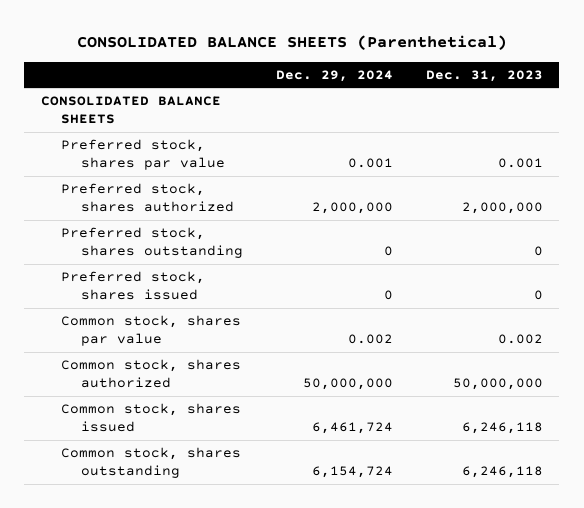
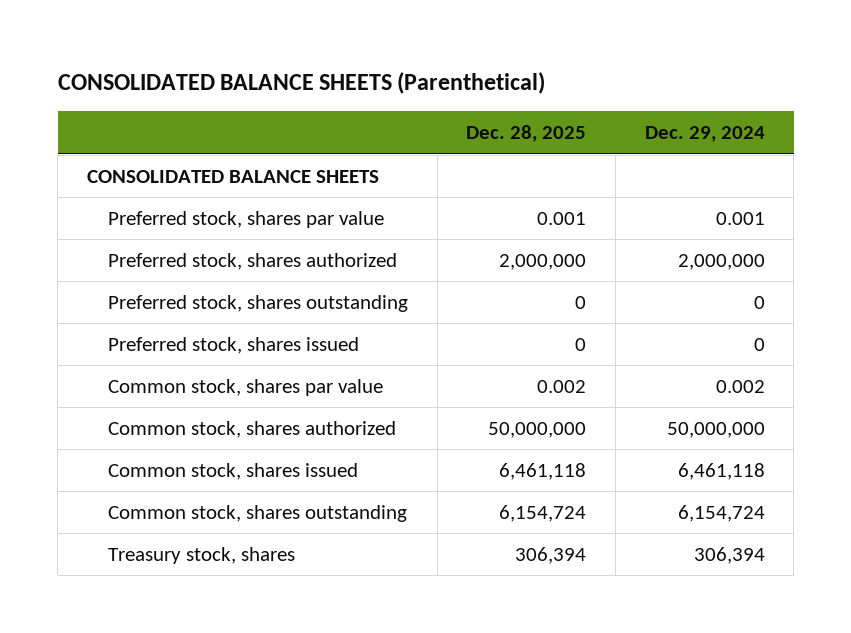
[425,69,543,82] Dec. 31, 2023 -> none
none -> [466,125,587,143] Dec. 28, 2025
[311,422,393,435] 6,461,724 -> [677,462,765,480] 6,461,118
none -> [107,546,295,564] Treasury stock, shares

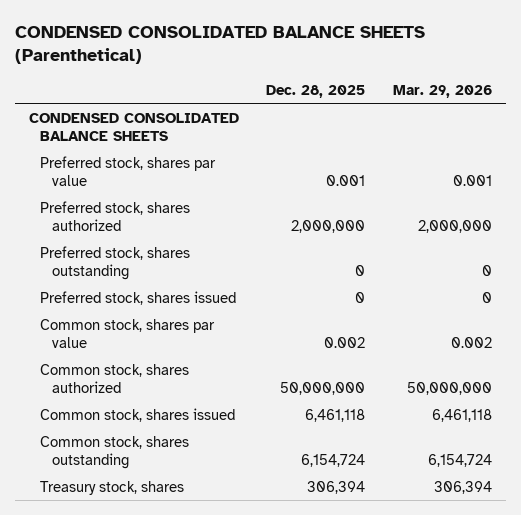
[57,72,545,95] CONSOLIDATED BALANCE SHEETS (Parenthetical) -> [14,26,425,65] CONDENSED CONSOLIDATED BALANCE SHEETS (Parenthetical)
[644,126,765,143] Dec. 29, 2024 -> none
none -> [393,84,493,98] Mar. 29, 2026
[86,169,379,183] CONSOLIDATED BALANCE SHEETS -> [28,112,239,141] CONDENSED CONSOLIDATED BALANCE SHEETS

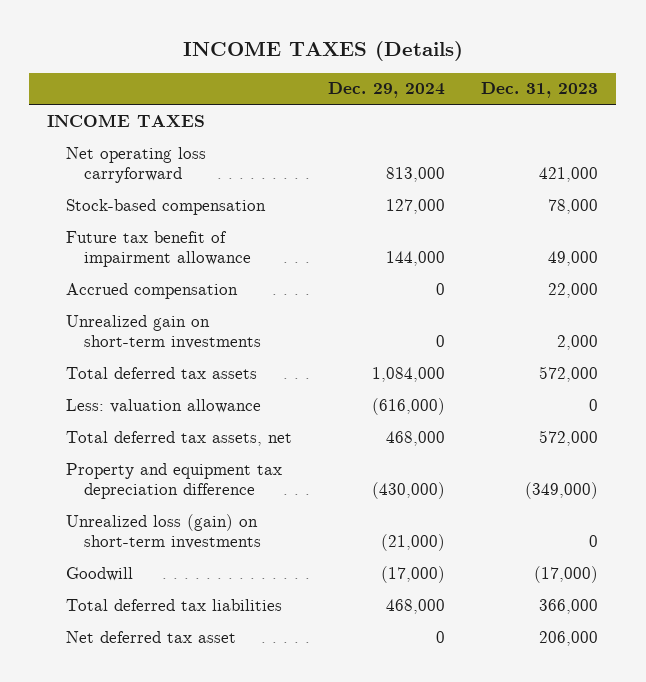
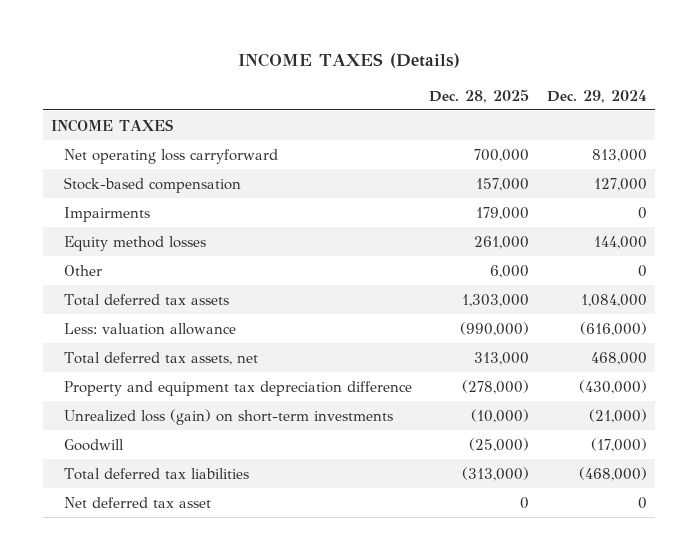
[481,82,599,99] Dec. 31, 2023 -> none
none -> [429,88,530,103] Dec. 28, 2025
[65,282,238,299] Accrued compensation -> none
[65,314,262,350] Unrealized gain on short-term investments -> none
none -> [63,206,150,222] Impairments
[65,230,252,268] Future tax benefit of impairment allowance -> [63,235,206,251] Equity method losses
none -> [63,264,102,276] Other
[386,598,446,614] 468,000 -> [578,466,647,481] (468,000)

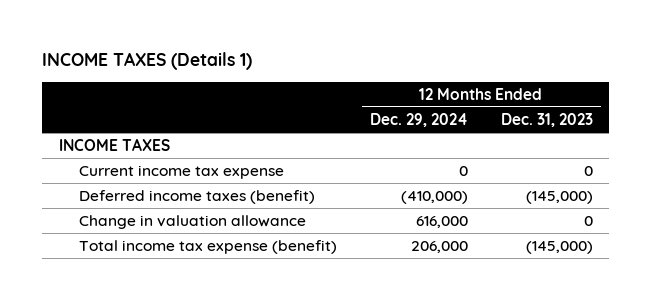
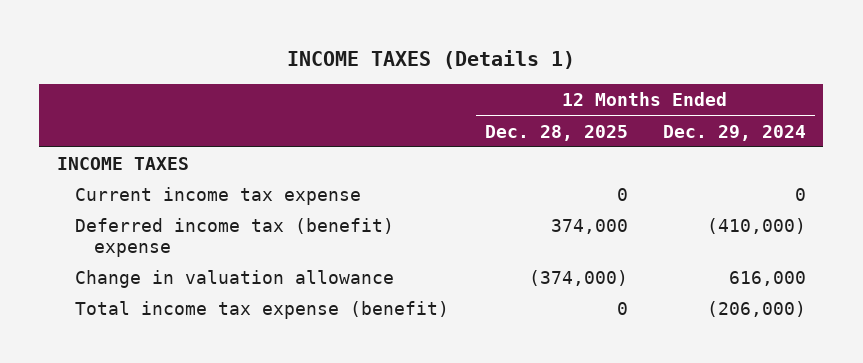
[500,112,593,127] Dec. 31, 2023 -> none
none -> [484,124,628,141] Dec. 28, 2025
[78,190,315,205] Deferred income taxes (benefit) -> [75,218,395,257] Deferred income tax (benefit) expense
[410,241,468,254] 206,000 -> [706,301,806,318] (206,000)

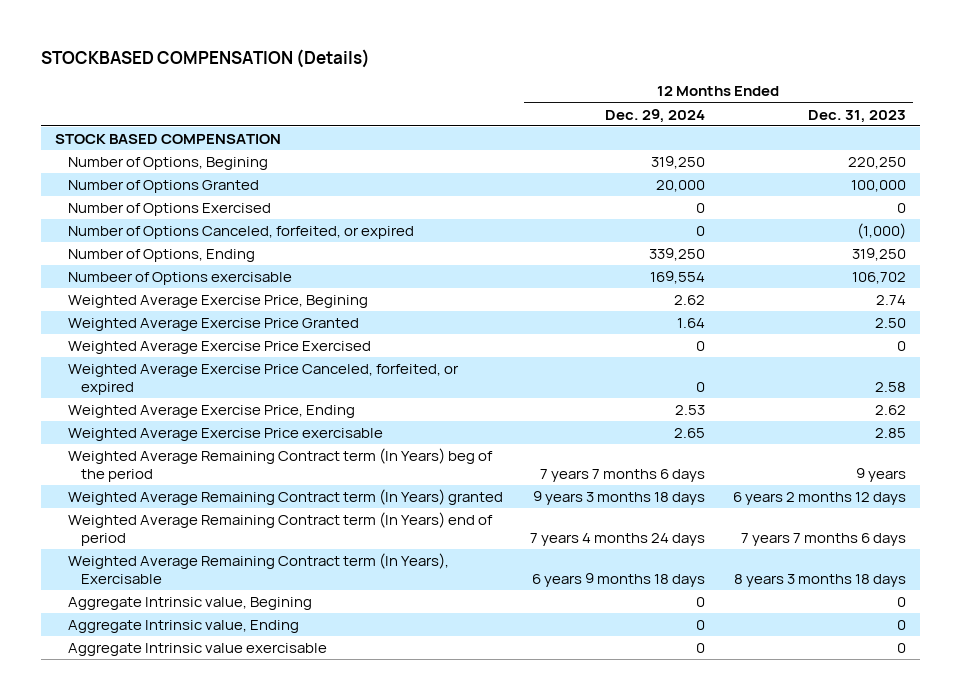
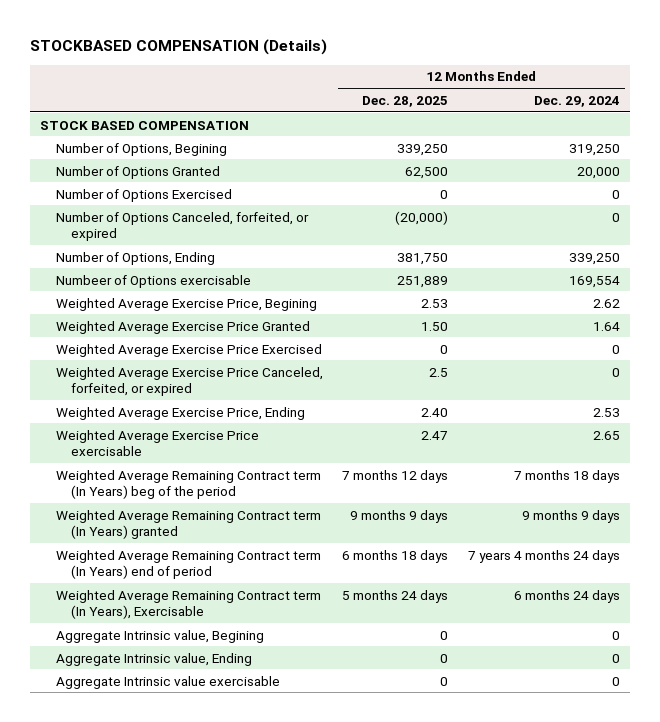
[807,109,906,123] Dec. 31, 2023 -> none
none -> [362,95,449,107] Dec. 28, 2025
[540,469,706,483] 7 years 7 months 6 days -> [514,469,621,483] 7 months 18 days
[533,491,706,506] 9 years 3 months 18 days -> [522,509,621,523] 9 months 9 days
[532,573,706,588] 6 years 9 months 18 days -> [514,589,621,603] 6 months 24 days

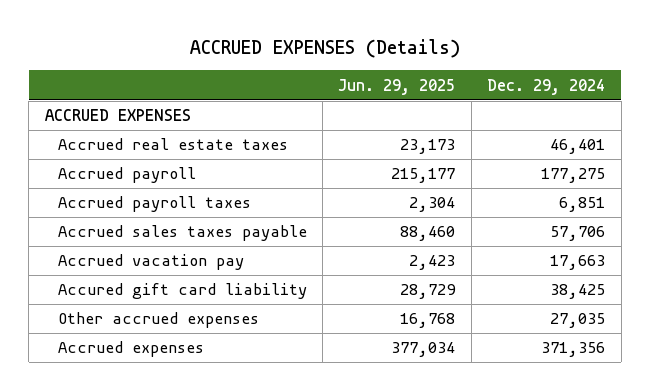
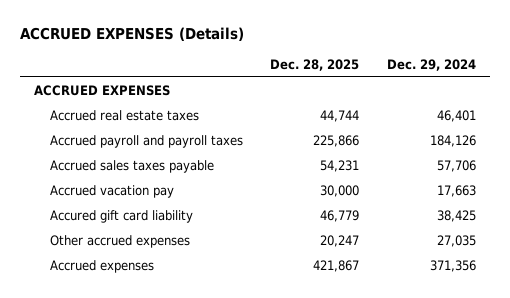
[338,78,456,95] Jun. 29, 2025 -> none
none -> [270,58,360,71] Dec. 28, 2025
[57,167,196,184] Accrued payroll -> none
[57,196,251,213] Accrued payroll taxes -> [49,135,243,149] Accrued payroll and payroll taxes
[559,197,606,213] 6,851 -> [430,135,477,148] 184,126

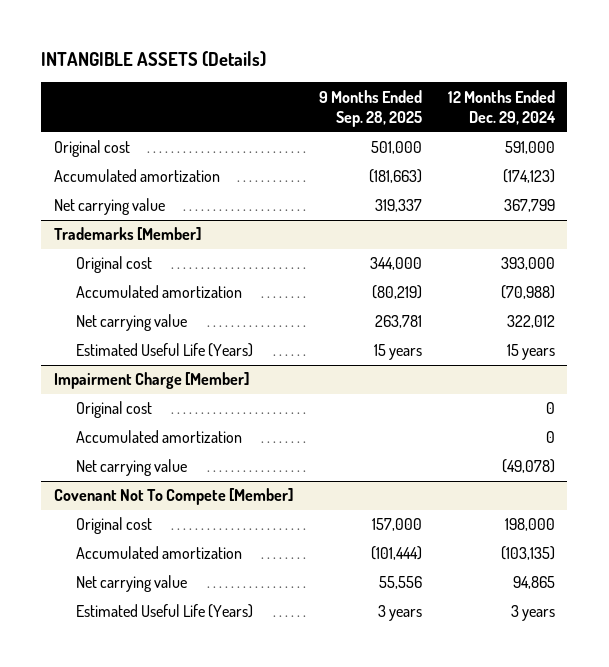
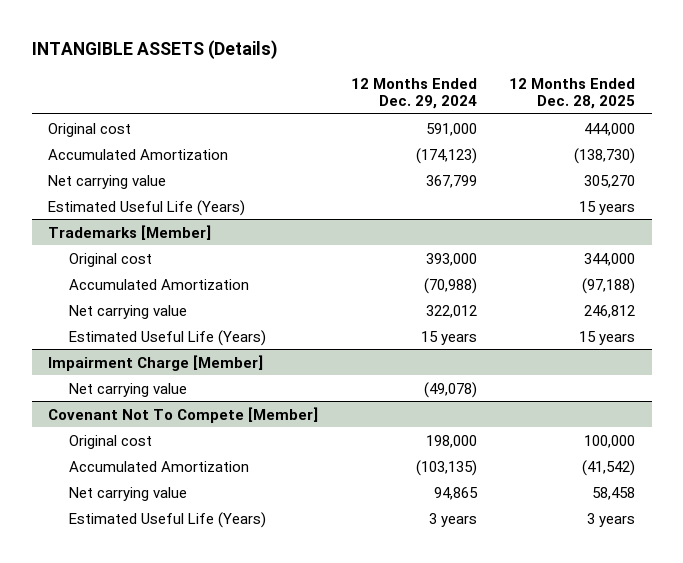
[318,89,422,128] 9 Months Ended Sep. 28, 2025 -> none
none -> [509,77,636,110] 12 Months Ended Dec. 28, 2025
[54,169,221,183] Accumulated amortization -> [47,148,228,160] Accumulated Amortization
none -> [47,199,245,216] Estimated Useful Life (Years)
[75,285,242,299] Accumulated amortization -> [69,278,250,290] Accumulated Amortization
[75,401,152,419] Original cost -> none
[75,430,242,444] Accumulated amortization -> none
[75,546,242,560] Accumulated amortization -> [69,460,250,472] Accumulated Amortization

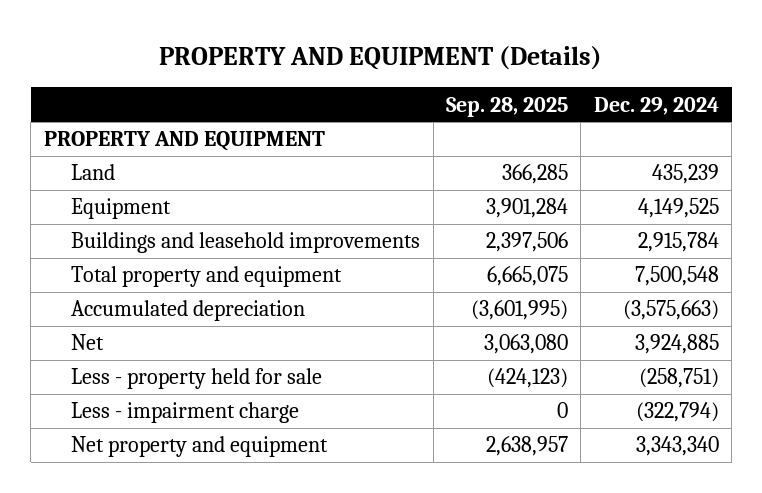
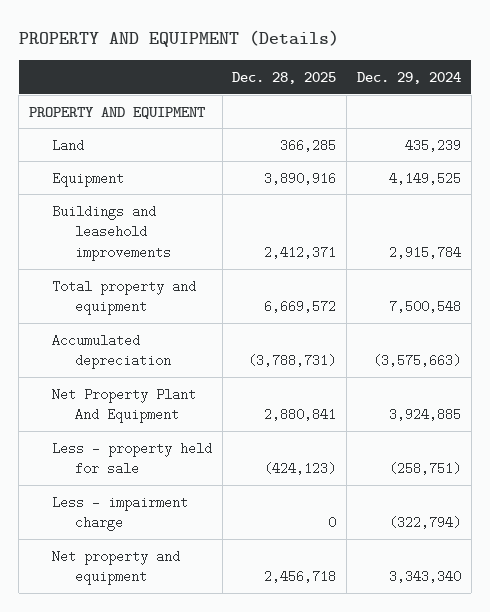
[446,96,569,117] Sep. 28, 2025 -> none
none -> [232,71,337,84] Dec. 28, 2025
[71,334,105,351] Net -> [51,387,196,424] Net Property Plant And Equipment

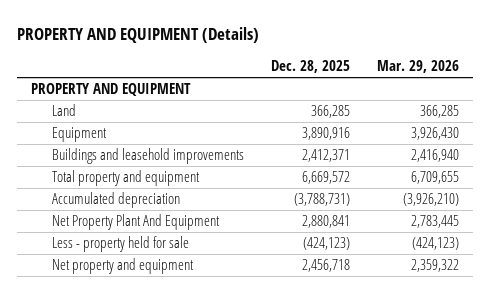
[357,71,462,84] Dec. 29, 2024 -> none
none -> [377,60,460,74] Mar. 29, 2026
[51,495,188,532] Less - impairment charge -> none

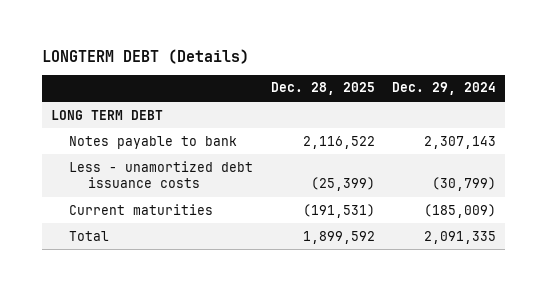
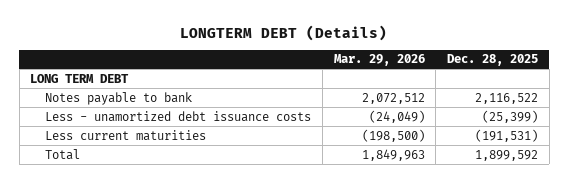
[392,82,497,96] Dec. 29, 2024 -> none
none -> [333,54,425,67] Mar. 29, 2026
[69,203,214,215] Current maturities -> [45,129,207,141] Less current maturities

